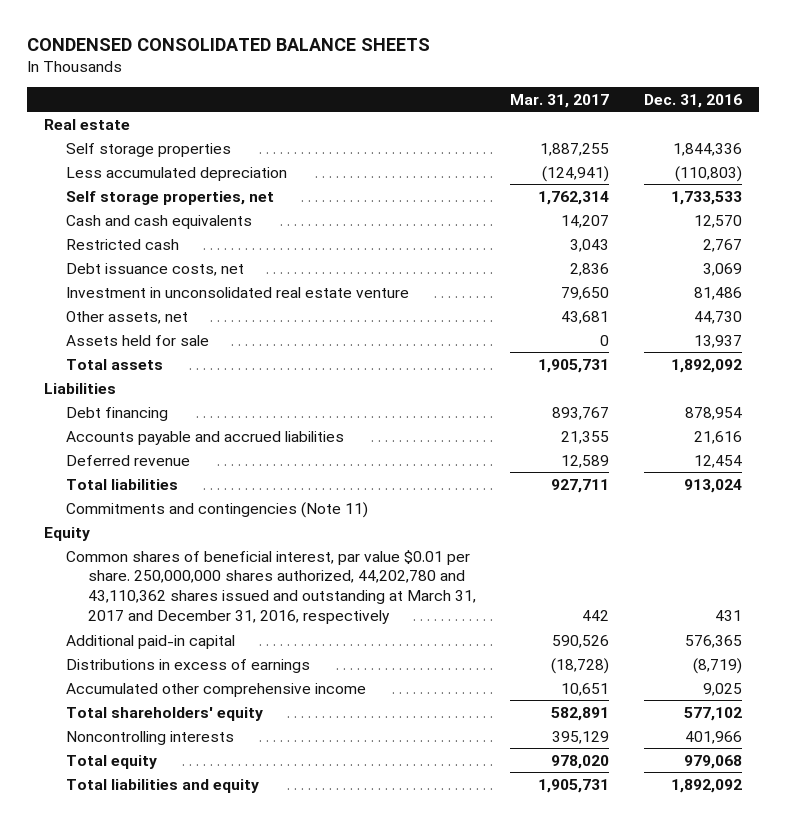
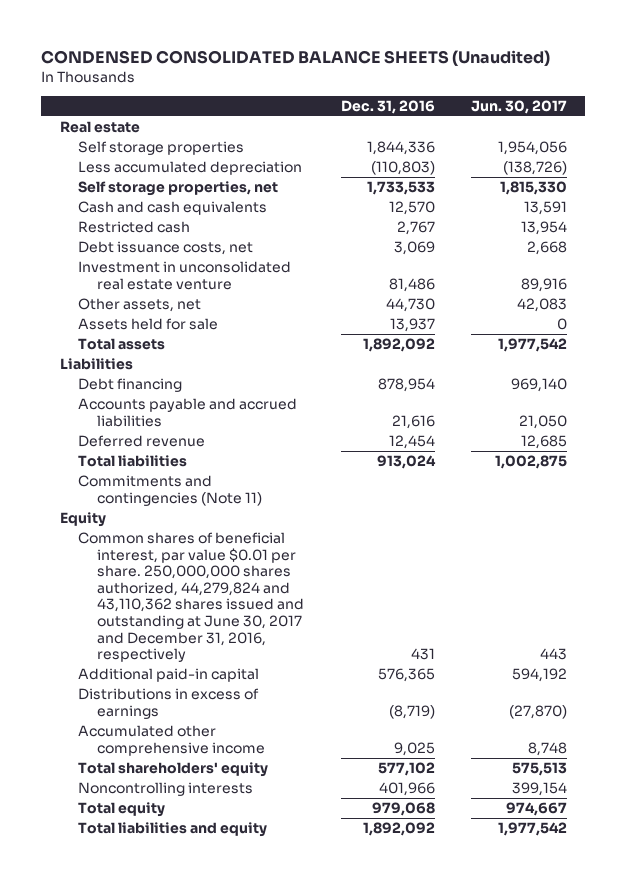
[26,37,430,51] CONDENSED CONSOLIDATED BALANCE SHEETS -> [41,49,551,66] CONDENSED CONSOLIDATED BALANCE SHEETS (Unaudited)
[510,93,610,108] Mar. 31, 2017 -> none
none -> [471,99,568,114] Jun. 30, 2017
[65,549,476,625] Common shares of beneficial interest, par value $0.01 per share. 250,000,000 shares authorized, 44,202,780 and 43,110,362 shares issued and outstanding at March 31, 2017 and December 31, 2016, respectively -> [78,532,304,663] Common shares of beneficial interest, par value $0.01 per share. 250,000,000 shares authorized, 44,279,824 and 43,110,362 shares issued and outstanding at June 30, 2017 and December 31, 2016, respectively

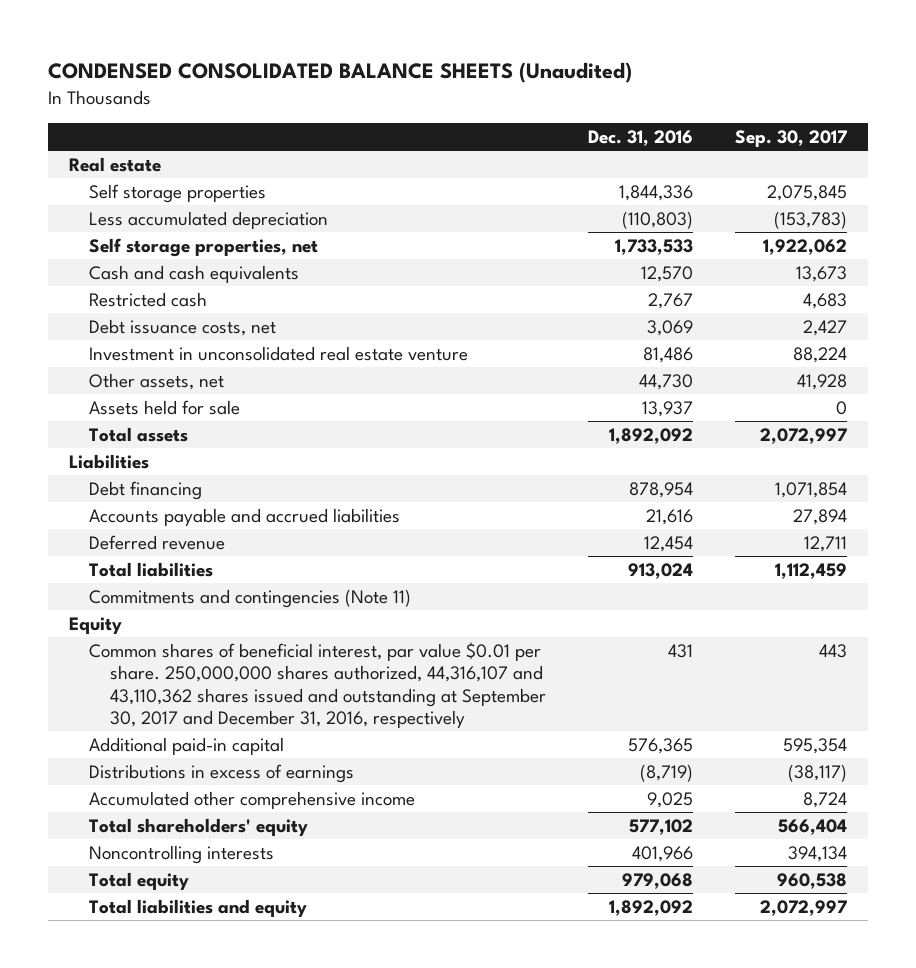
[471,99,568,114] Jun. 30, 2017 -> none
none -> [734,129,847,147] Sep. 30, 2017
[78,532,304,663] Common shares of beneficial interest, par value $0.01 per share. 250,000,000 shares authorized, 44,279,824 and 43,110,362 shares issued and outstanding at June 30, 2017 and December 31, 2016, respectively -> [89,641,546,728] Common shares of beneficial interest, par value $0.01 per share. 250,000,000 shares authorized, 44,316,107 and 43,110,362 shares issued and outstanding at September 30, 2017 and December 31, 2016, respectively

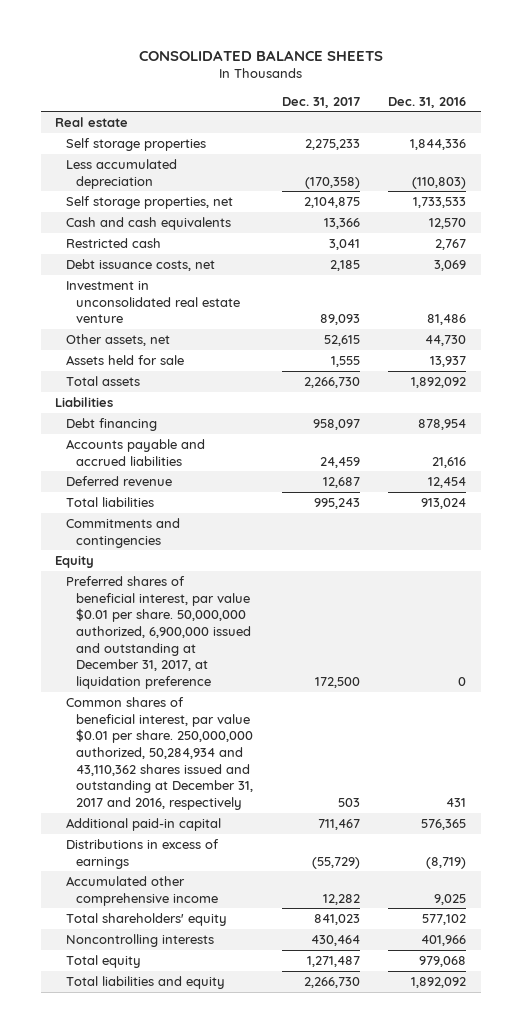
[47,61,632,83] CONDENSED CONSOLIDATED BALANCE SHEETS (Unaudited) -> [138,49,383,61] CONSOLIDATED BALANCE SHEETS
[734,129,847,147] Sep. 30, 2017 -> none
none -> [281,96,360,108] Dec. 31, 2017
[89,588,412,608] Commitments and contingencies (Note 11) -> [65,517,180,548] Commitments and contingencies
none -> [65,575,252,690] Preferred shares of beneficial interest, par value $0.01 per share. 50,000,000 authorized, 6,900,000 issued and outstanding at December 31, 2017, at liquidation preference
[89,641,546,728] Common shares of beneficial interest, par value $0.01 per share. 250,000,000 shares authorized, 44,316,107 and 43,110,362 shares issued and outstanding at September 30, 2017 and December 31, 2016, respectively -> [65,696,254,811] Common shares of beneficial interest, par value $0.01 per share. 250,000,000 authorized, 50,284,934 and 43,110,362 shares issued and outstanding at December 31, 2017 and 2016, respectively

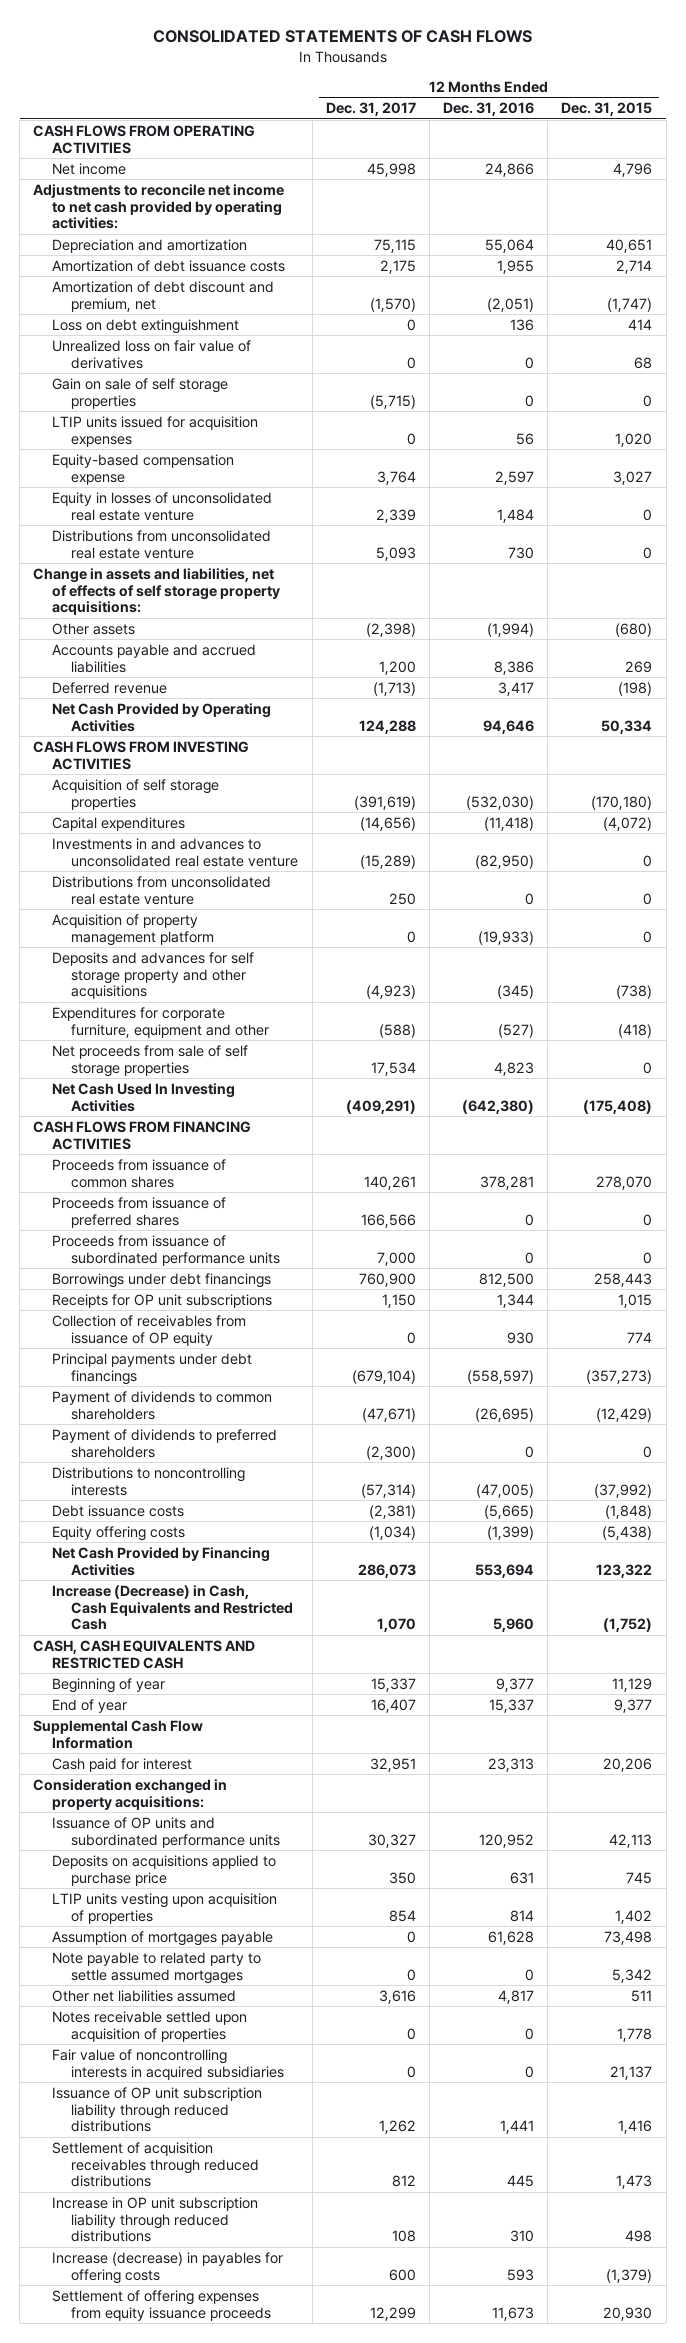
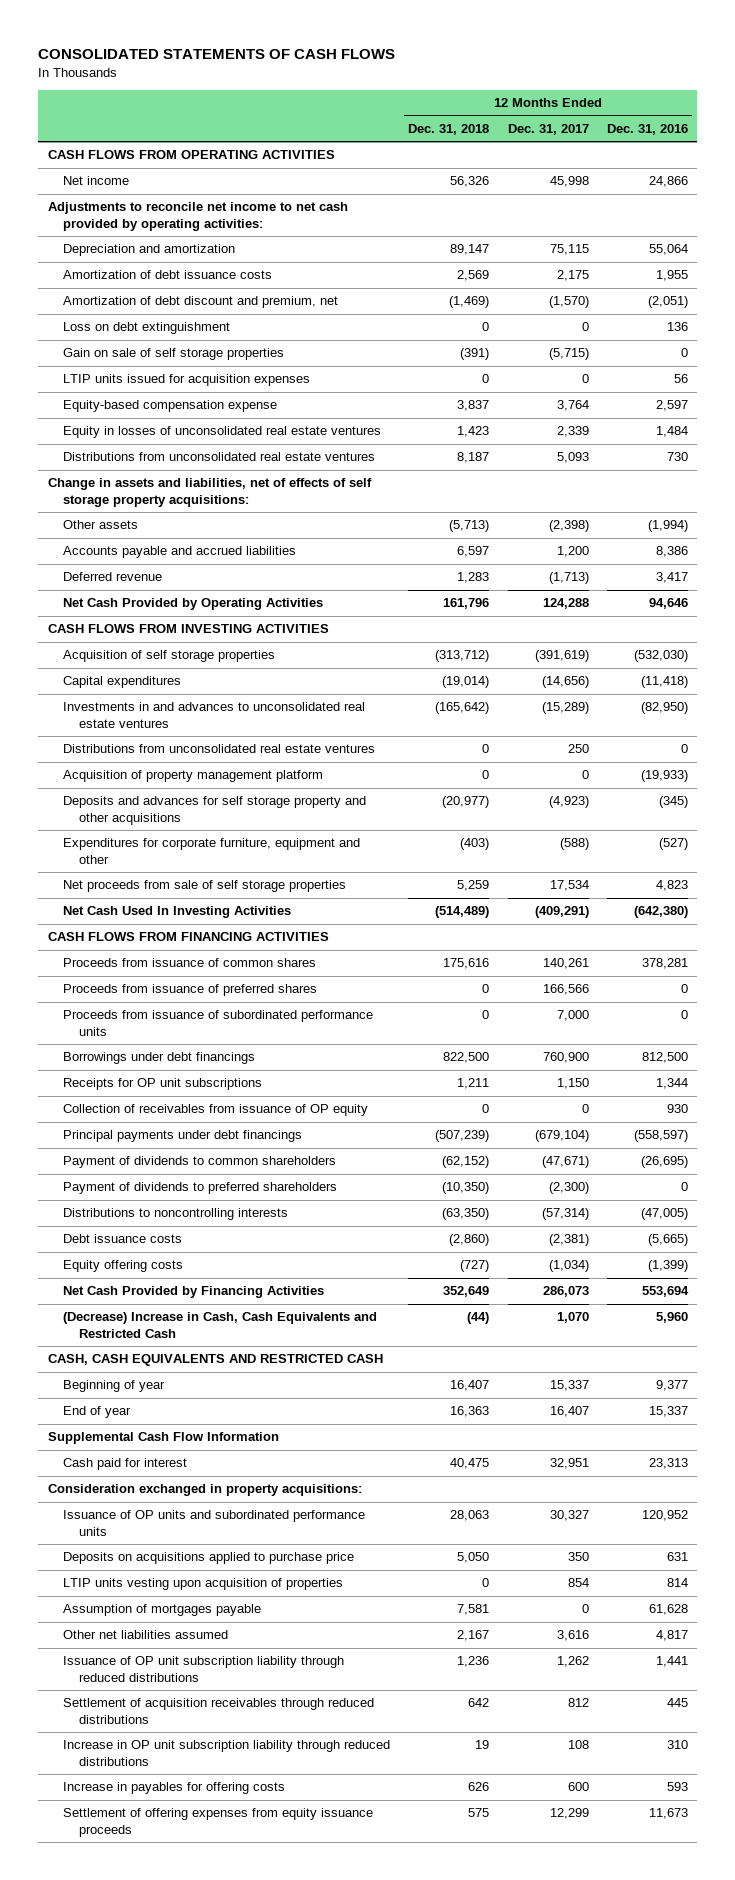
[561,102,653,117] Dec. 31, 2015 -> none
none -> [408,123,490,135] Dec. 31, 2018
[52,339,252,369] Unrealized loss on fair value of derivatives -> none
[52,491,273,521] Equity in losses of unconsolidated real estate venture -> [63,426,382,439] Equity in losses of unconsolidated real estate ventures
[52,529,272,559] Distributions from unconsolidated real estate venture -> [63,452,376,462] Distributions from unconsolidated real estate ventures
[52,837,299,867] Investments in and advances to unconsolidated real estate venture -> [63,702,366,728] Investments in and advances to unconsolidated real estate ventures
[52,875,272,905] Distributions from unconsolidated real estate venture -> [63,744,376,754] Distributions from unconsolidated real estate ventures
[52,1584,294,1631] Increase (Decrease) in Cash, Cash Equivalents and Restricted Cash -> [63,1312,378,1338] (Decrease) Increase in Cash, Cash Equivalents and Restricted Cash
[52,1951,262,1984] Note payable to related party to settle assumed mortgages -> none
[52,2010,248,2042] Notes receivable settled upon acquisition of properties -> none
[52,2048,285,2080] Fair value of noncontrolling interests in acquired subsidiaries -> none
[52,2251,284,2284] Increase (decrease) in payables for offering costs -> [63,1782,286,1795] Increase in payables for offering costs

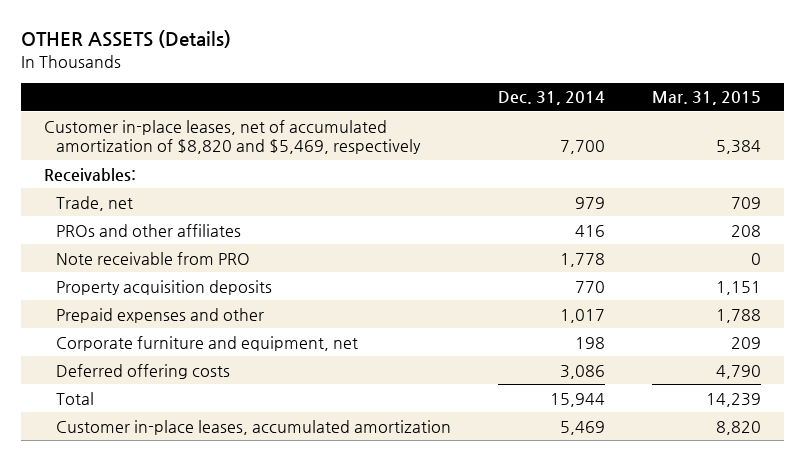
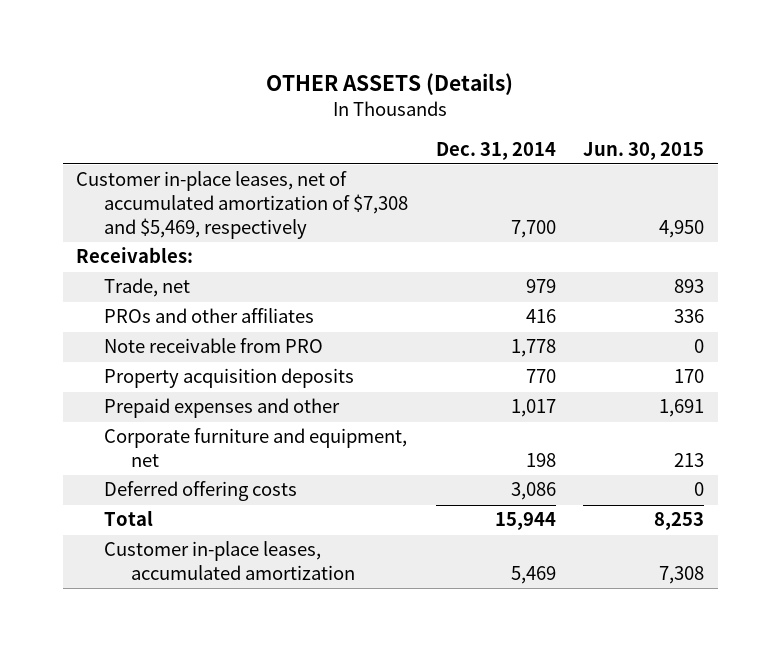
[651,91,761,106] Mar. 31, 2015 -> none
none -> [583,141,705,160] Jun. 30, 2015
[44,119,422,155] Customer in-place leases, net of accumulated amortization of $8,820 and $5,469, respectively -> [76,171,408,240] Customer in-place leases, net of accumulated amortization of $7,308 and $5,469, respectively

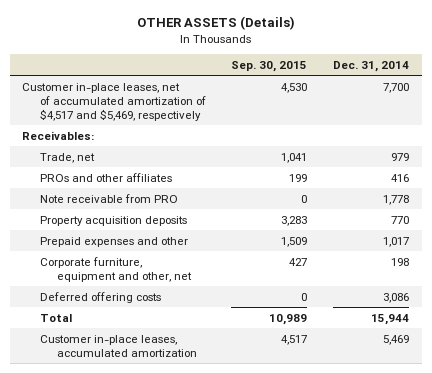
[583,141,705,160] Jun. 30, 2015 -> none
none -> [231,60,308,72] Sep. 30, 2015
[76,171,408,240] Customer in-place leases, net of accumulated amortization of $7,308 and $5,469, respectively -> [22,82,206,121] Customer in-place leases, net of accumulated amortization of $4,517 and $5,469, respectively
[103,428,407,468] Corporate furniture and equipment, net -> [39,256,192,282] Corporate furniture, equipment and other, net

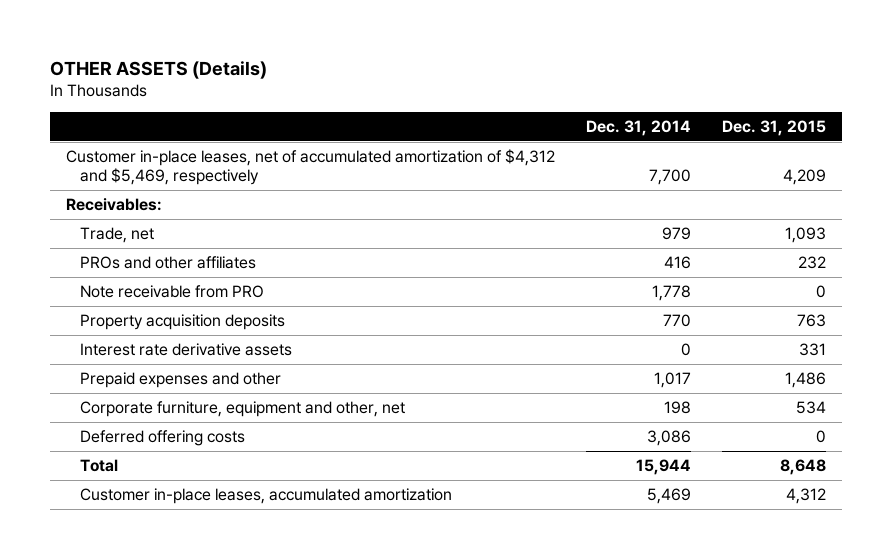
[231,60,308,72] Sep. 30, 2015 -> none
none -> [722,120,827,137] Dec. 31, 2015
[22,82,206,121] Customer in-place leases, net of accumulated amortization of $4,517 and $5,469, respectively -> [65,148,555,186] Customer in-place leases, net of accumulated amortization of $4,312 and $5,469, respectively
none -> [79,342,292,356] Interest rate derivative assets

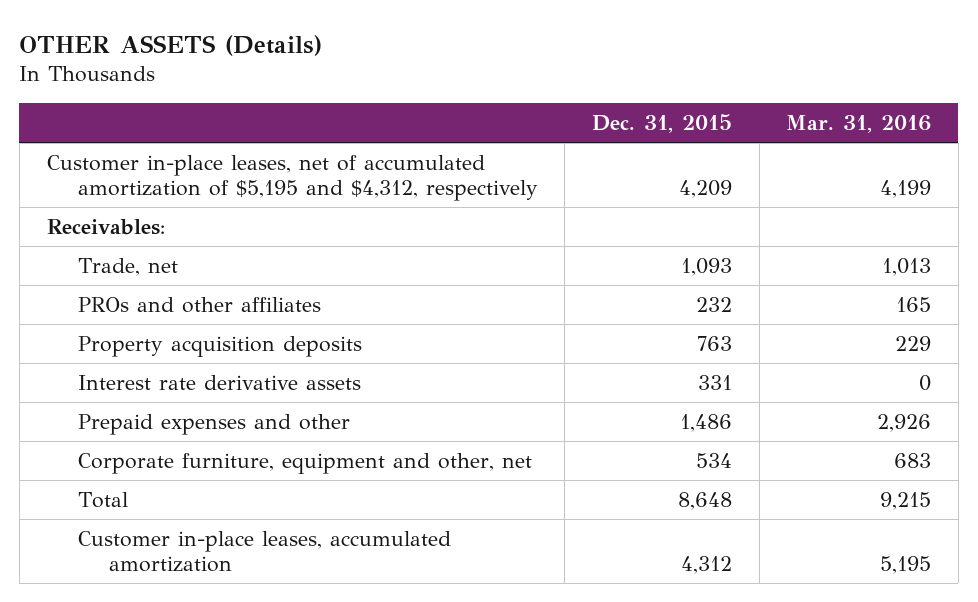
[585,120,691,137] Dec. 31, 2014 -> none
none -> [786,114,932,133] Mar. 31, 2016
[65,148,555,186] Customer in-place leases, net of accumulated amortization of $4,312 and $5,469, respectively -> [46,155,538,201] Customer in-place leases, net of accumulated amortization of $5,195 and $4,312, respectively
[79,284,264,298] Note receivable from PRO -> none
[79,429,245,446] Deferred offering costs -> none

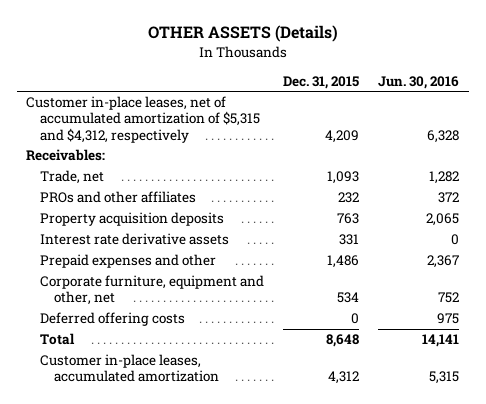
[786,114,932,133] Mar. 31, 2016 -> none
none -> [378,75,460,89] Jun. 30, 2016
[46,155,538,201] Customer in-place leases, net of accumulated amortization of $5,195 and $4,312, respectively -> [26,96,261,143] Customer in-place leases, net of accumulated amortization of $5,315 and $4,312, respectively
none -> [40,312,186,327] Deferred offering costs

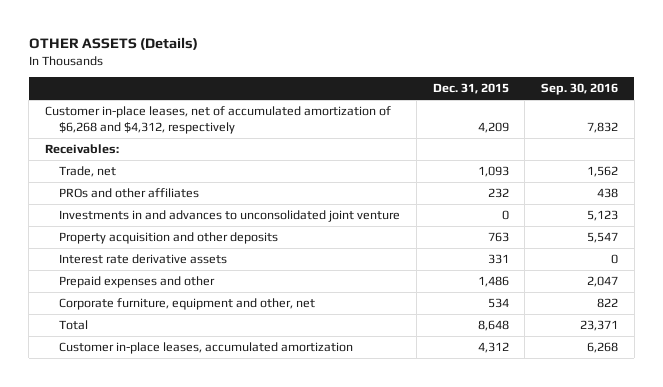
[378,75,460,89] Jun. 30, 2016 -> none
none -> [541,83,619,96] Sep. 30, 2016
[26,96,261,143] Customer in-place leases, net of accumulated amortization of $5,315 and $4,312, respectively -> [44,106,391,134] Customer in-place leases, net of accumulated amortization of $6,268 and $4,312, respectively
none -> [59,210,401,223] Investments in and advances to unconsolidated joint venture
[40,212,225,227] Property acquisition deposits -> [59,232,279,245] Property acquisition and other deposits
[40,312,186,327] Deferred offering costs -> none

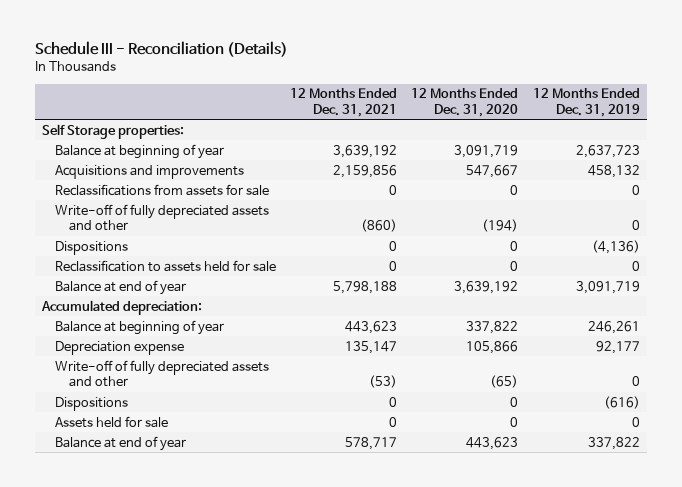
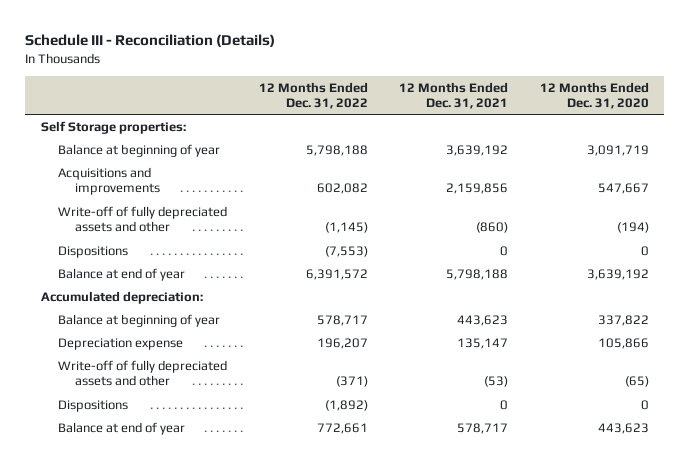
[532,88,640,117] 12 Months Ended Dec. 31, 2019 -> none
none -> [258,81,368,110] 12 Months Ended Dec. 31, 2022
[55,183,270,196] Reclassifications from assets for sale -> none
[55,259,277,272] Reclassification to assets held for sale -> none
[55,415,169,428] Assets held for sale -> none

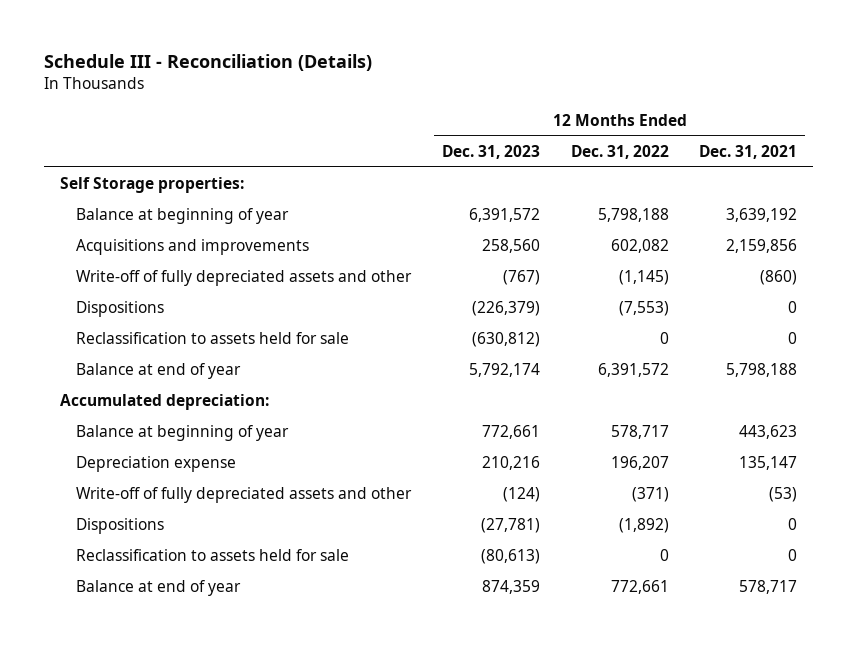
[539,81,649,110] 12 Months Ended Dec. 31, 2020 -> none
none -> [441,144,540,159] Dec. 31, 2023
none -> [76,332,350,345] Reclassification to assets held for sale
none -> [76,549,350,562] Reclassification to assets held for sale

